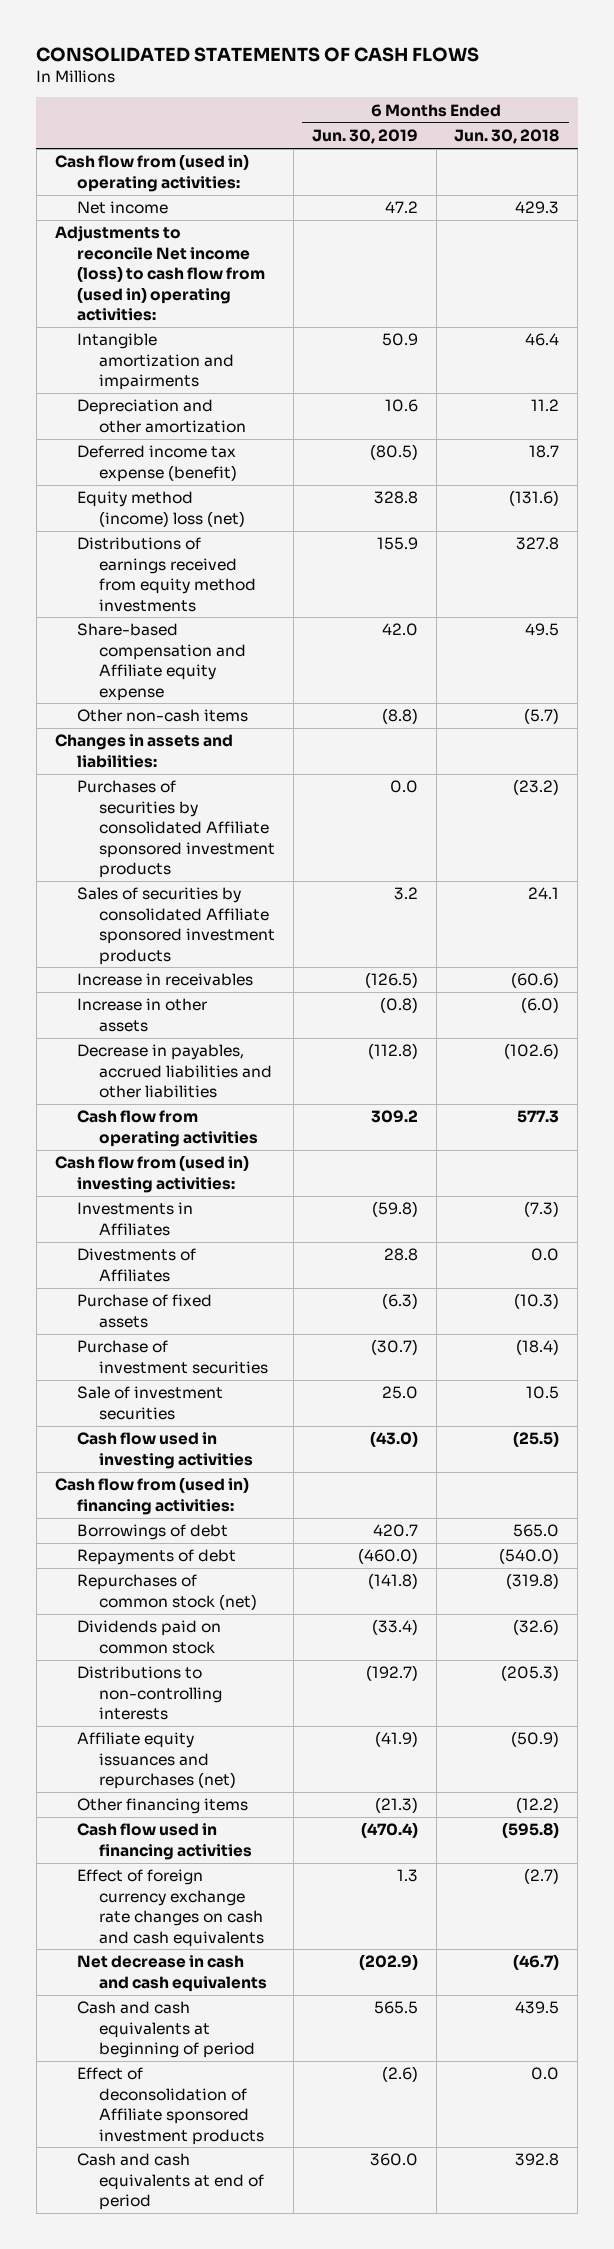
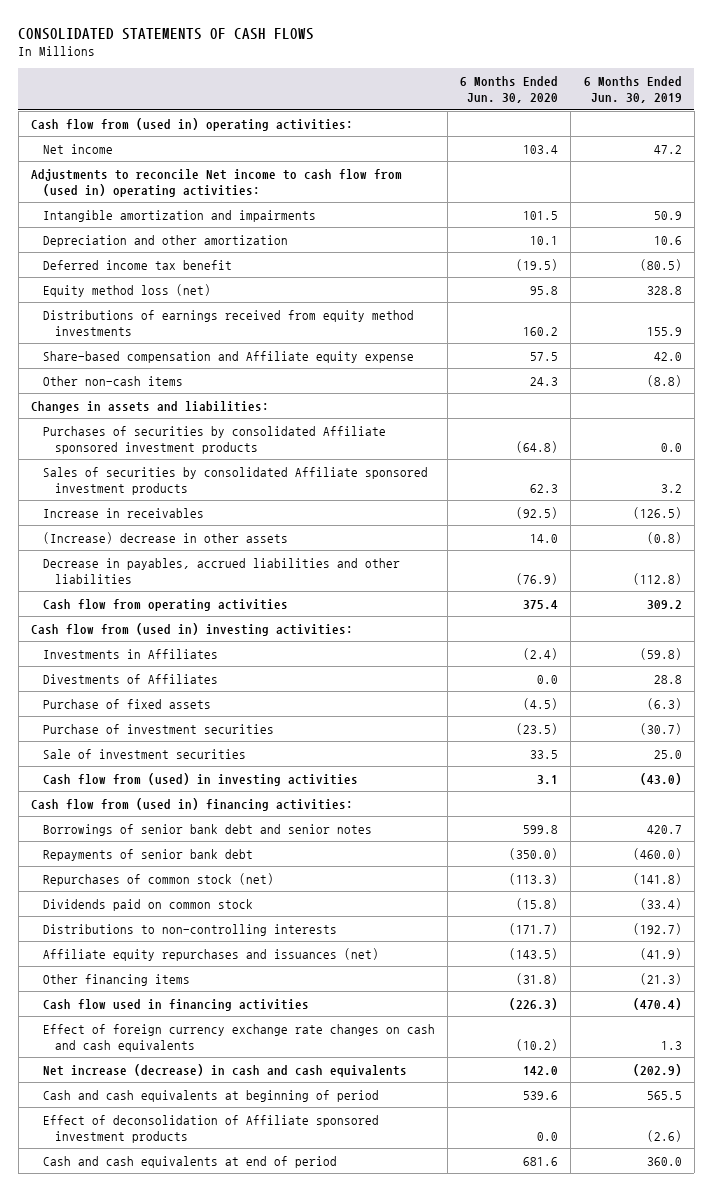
[454,129,560,145] Jun. 30, 2018 -> none
none -> [460,76,559,103] 6 Months Ended Jun. 30, 2020
[54,226,265,321] Adjustments to reconcile Net income (loss) to cash flow from (used in) operating activities: -> [30,168,402,197] Adjustments to reconcile Net income to cash flow from (used in) operating activities:
[76,445,237,482] Deferred income tax expense (benefit) -> [42,259,232,270] Deferred income tax benefit
[76,491,245,527] Equity method (income) loss (net) -> [42,283,211,297] Equity method loss (net)
[76,998,207,1032] Increase in other assets -> [42,531,288,544] (Increase) decrease in other assets
[76,1432,253,1469] Cash flow used in investing activities -> [42,772,358,786] Cash flow from (used) in investing activities
[76,1524,228,1541] Borrowings of debt -> [42,823,372,836] Borrowings of senior bank debt and senior notes
[76,1549,236,1566] Repayments of debt -> [42,848,253,861] Repayments of senior bank debt
[76,1732,236,1790] Affiliate equity issuances and repurchases (net) -> [42,947,379,961] Affiliate equity repurchases and issuances (net)
[76,1955,267,1992] Net decrease in cash and cash equivalents -> [42,1063,407,1077] Net increase (decrease) in cash and cash equivalents

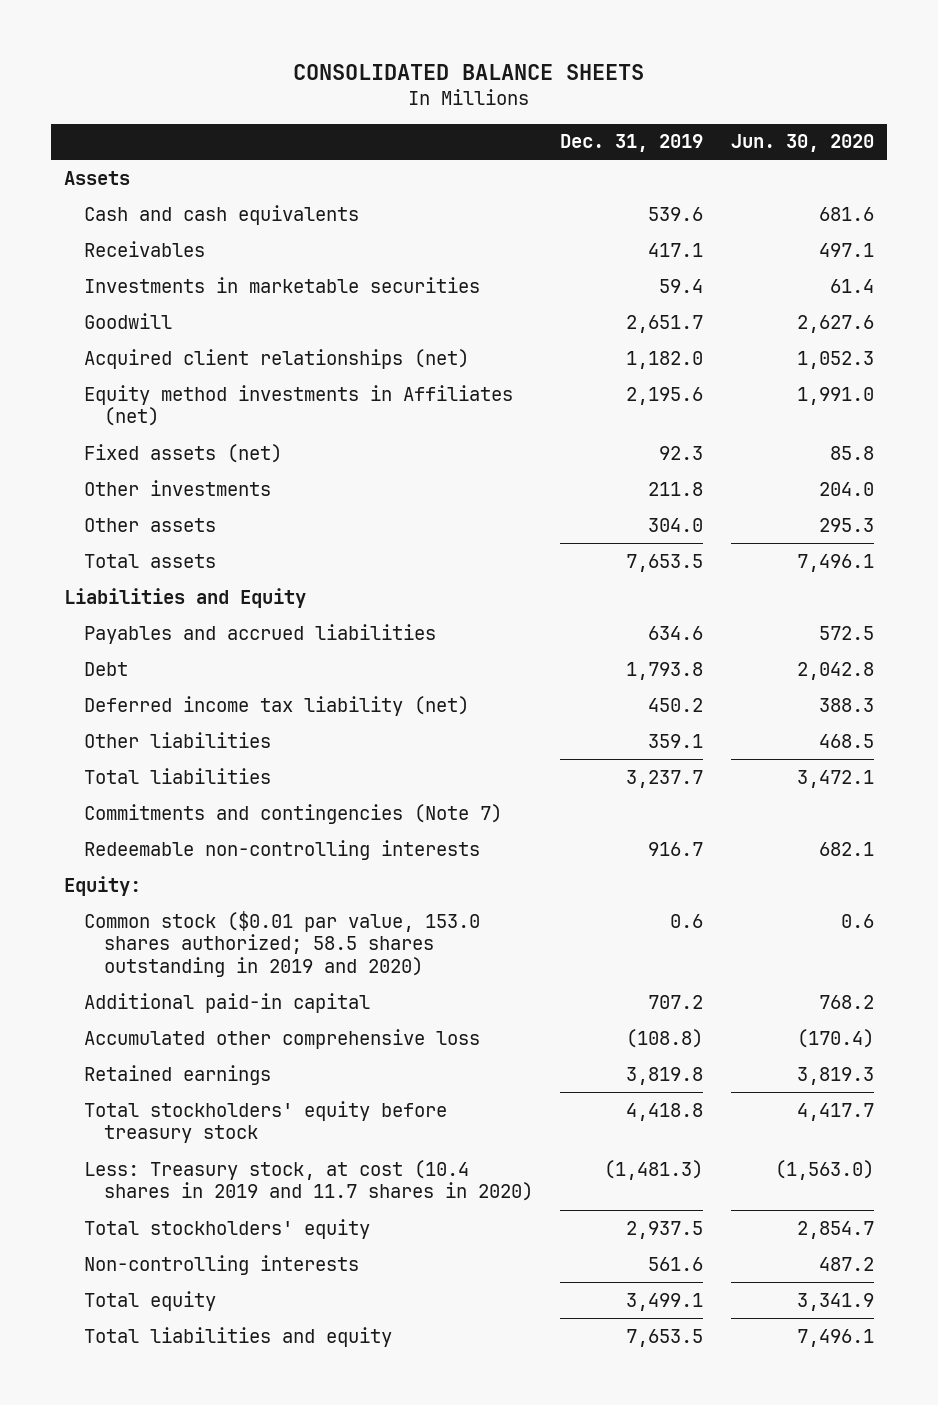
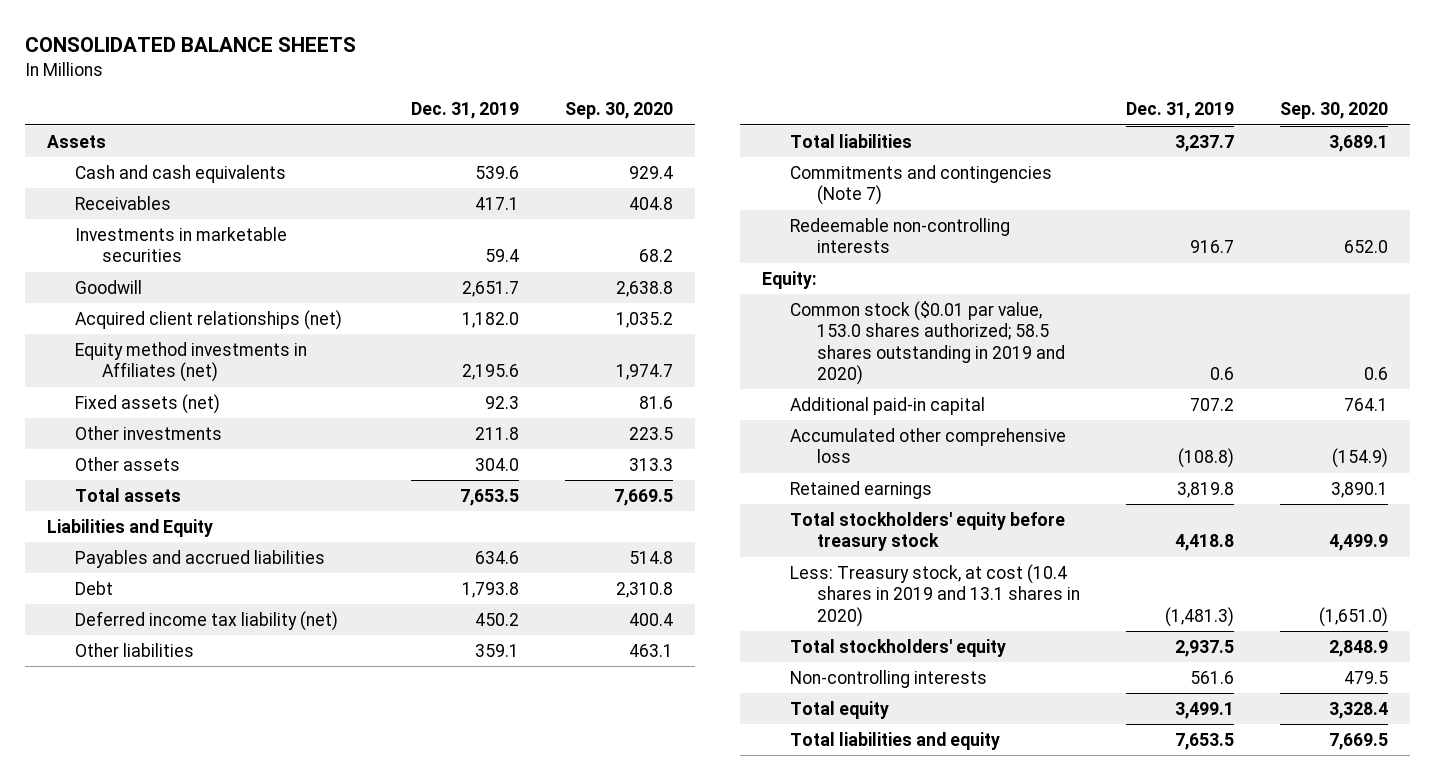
[730,134,874,153] Jun. 30, 2020 -> none
none -> [564,102,673,120] Sep. 30, 2020
[84,1159,534,1202] Less: Treasury stock, at cost (10.4 shares in 2019 and 11.7 shares in 2020) -> [789,563,1081,627] Less: Treasury stock, at cost (10.4 shares in 2019 and 13.1 shares in 2020)

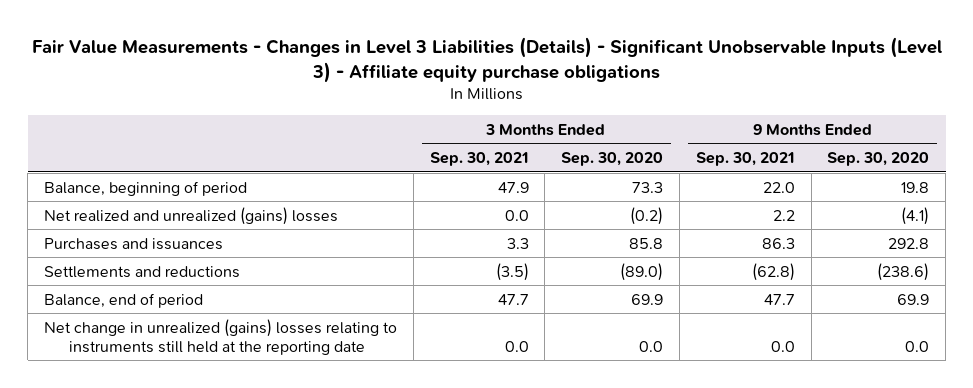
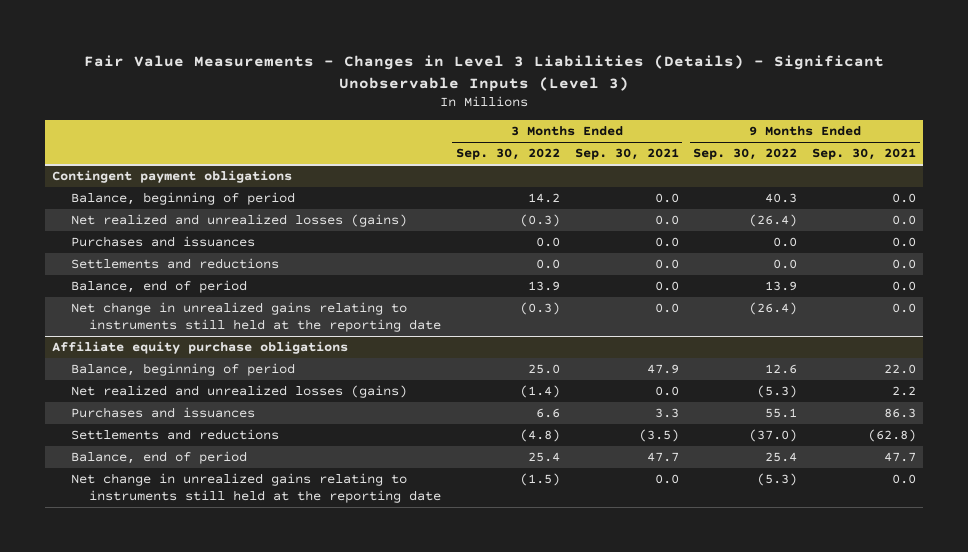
[31,36,942,83] Fair Value Measurements - Changes in Level 3 Liabilities (Details) - Significant Unobservable Inputs (Level 3) - Affiliate equity purchase obligations -> [84,55,885,92] Fair Value Measurements - Changes in Level 3 Liabilities (Details) - Significant Unobservable Inputs (Level 3)
[561,152,664,167] Sep. 30, 2020 -> none
[827,152,930,167] Sep. 30, 2020 -> none
none -> [455,148,560,161] Sep. 30, 2022
none -> [693,148,798,161] Sep. 30, 2022
none -> [52,170,293,184] Contingent payment obligations
none -> [70,192,295,206] Balance, beginning of period
none -> [70,214,407,228] Net realized and unrealized losses (gains)
none -> [70,236,255,248] Purchases and issuances
none -> [70,258,279,270] Settlements and reductions
none -> [70,280,247,294] Balance, end of period
none -> [70,302,442,333] Net change in unrealized gains relating to instruments still held at the reporting date
none -> [52,341,349,355] Affiliate equity purchase obligations
[44,206,339,225] Net realized and unrealized (gains) losses -> [70,385,407,399] Net realized and unrealized losses (gains)
[44,318,398,355] Net change in unrealized (gains) losses relating to instruments still held at the reporting date -> [70,473,442,504] Net change in unrealized gains relating to instruments still held at the reporting date

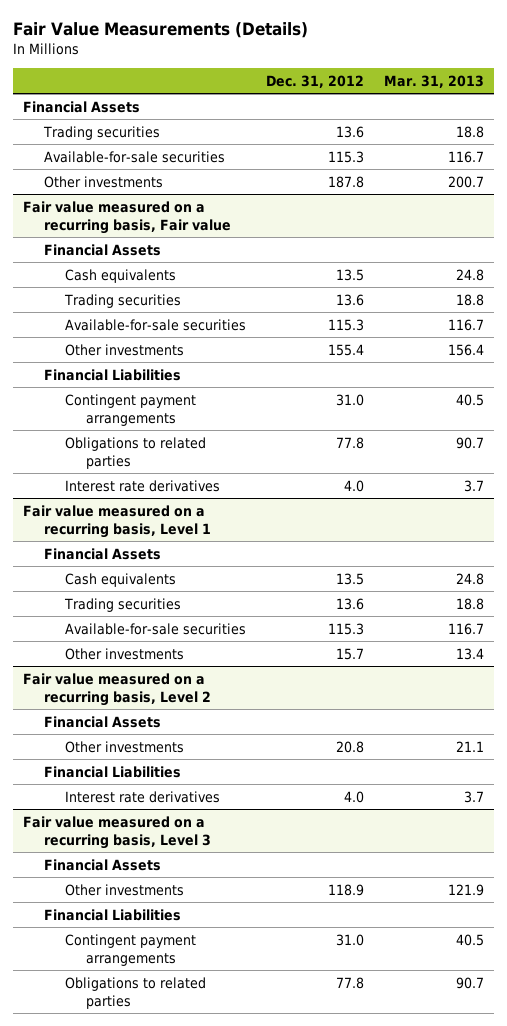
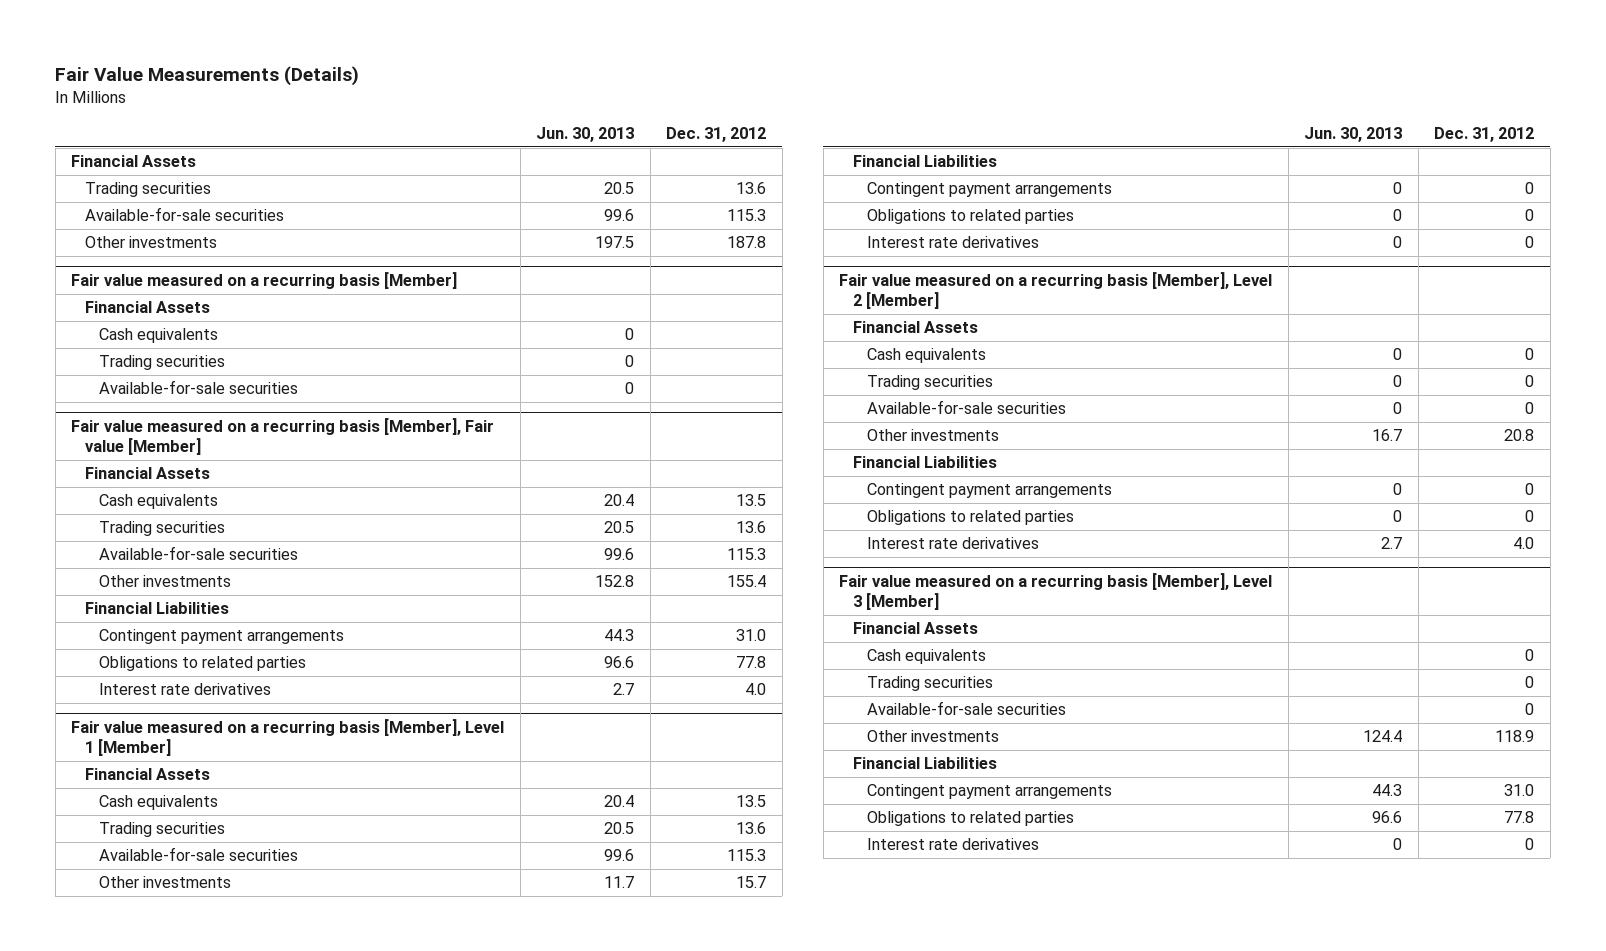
[383,74,484,88] Mar. 31, 2013 -> none
none -> [536,126,635,142] Jun. 30, 2013
[23,200,232,234] Fair value measured on a recurring basis, Fair value -> [71,271,458,289] Fair value measured on a recurring basis [Member]
none -> [99,328,219,344] Cash equivalents
none -> [99,355,226,371] Trading securities
none -> [99,380,299,395] Available-for-sale securities
none -> [71,417,495,456] Fair value measured on a recurring basis [Member], Fair value [Member]
none -> [85,467,211,480] Financial Assets
[23,504,212,538] Fair value measured on a recurring basis, Level 1 -> [71,718,505,757] Fair value measured on a recurring basis [Member], Level 1 [Member]
none -> [853,155,998,168] Financial Liabilities
none -> [866,182,1112,198] Contingent payment arrangements
none -> [866,209,1074,225] Obligations to related parties
none -> [866,236,1039,249] Interest rate derivatives
[23,672,212,706] Fair value measured on a recurring basis, Level 2 -> [839,271,1273,310] Fair value measured on a recurring basis [Member], Level 2 [Member]
none -> [866,348,986,364] Cash equivalents
none -> [866,375,993,391] Trading securities
none -> [866,400,1066,415] Available-for-sale securities
none -> [866,483,1112,499] Contingent payment arrangements
none -> [866,510,1074,526] Obligations to related parties
[23,815,212,849] Fair value measured on a recurring basis, Level 3 -> [839,572,1273,611] Fair value measured on a recurring basis [Member], Level 3 [Member]
none -> [866,649,986,665] Cash equivalents
none -> [866,676,993,692] Trading securities
none -> [866,701,1066,716] Available-for-sale securities
none -> [866,838,1039,851] Interest rate derivatives

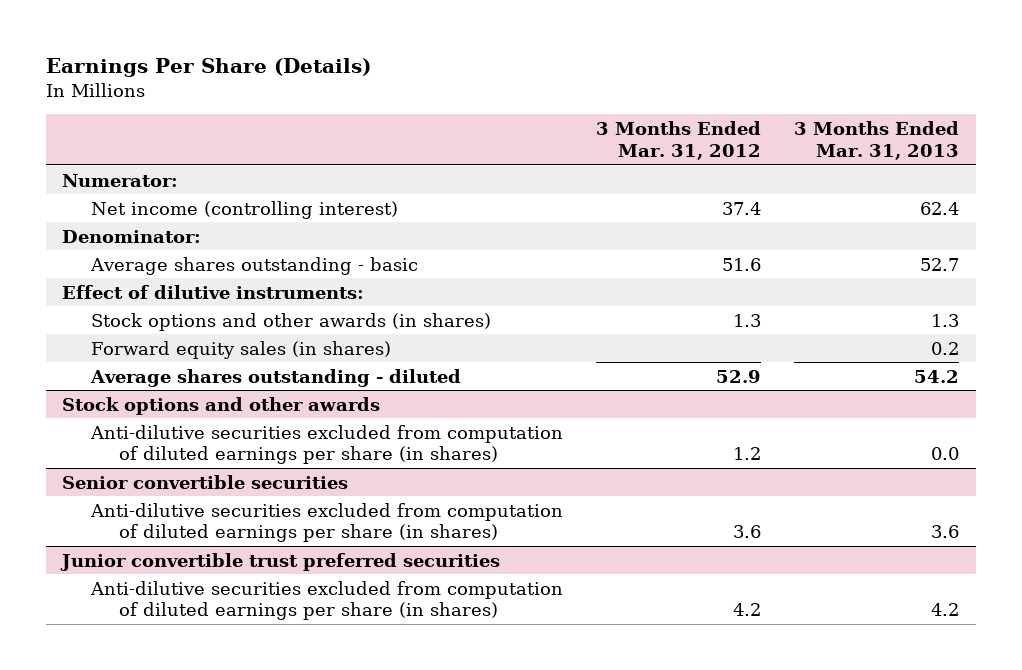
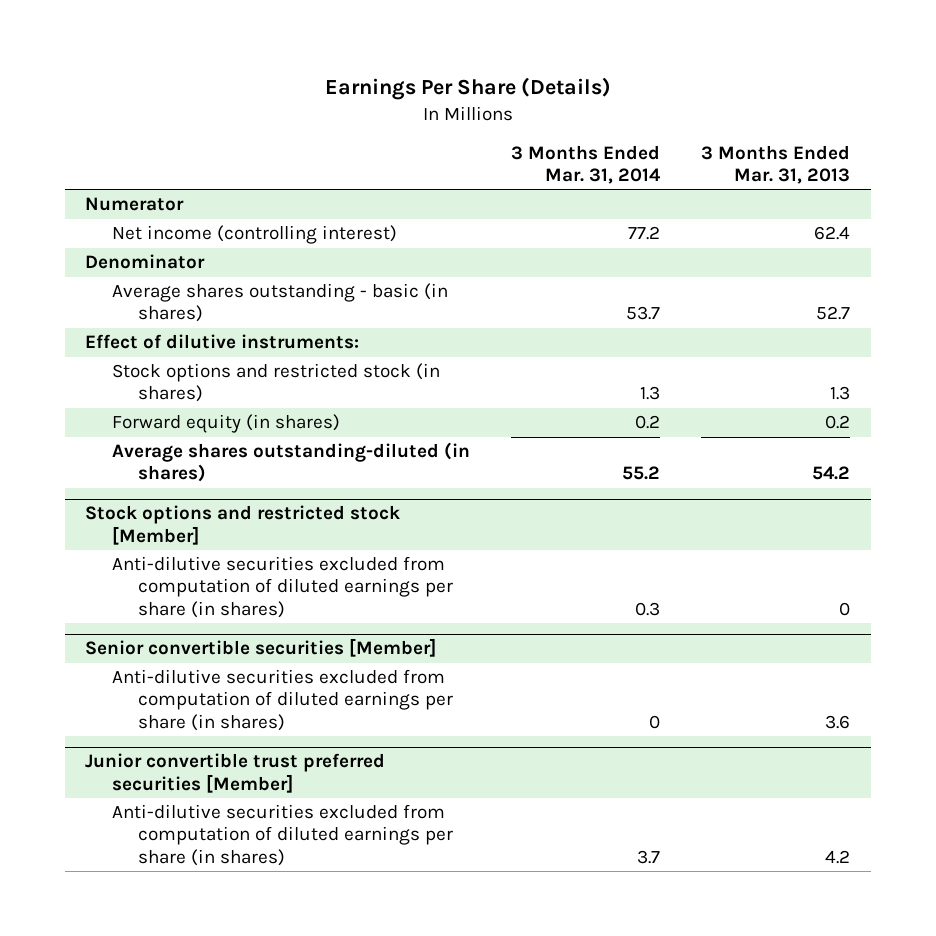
[595,121,761,160] 3 Months Ended Mar. 31, 2012 -> none
none -> [511,144,662,184] 3 Months Ended Mar. 31, 2014
[62,173,179,187] Numerator: -> [85,197,185,212] Numerator
[62,229,202,243] Denominator: -> [85,254,206,270] Denominator
[89,256,418,275] Average shares outstanding - basic -> [111,283,448,323] Average shares outstanding - basic (in shares)
[62,396,381,415] Stock options and other awards -> none
[90,312,491,331] Stock options and other awards (in shares) -> [111,363,440,403] Stock options and restricted stock (in shares)
[90,340,391,359] Forward equity sales (in shares) -> [111,414,340,434] Forward equity (in shares)
[89,368,461,387] Average shares outstanding - diluted -> [111,442,470,483] Average shares outstanding-diluted (in shares)
none -> [85,505,401,545] Stock options and restricted stock [Member]
[931,447,960,461] 0.0 -> [839,601,851,616] 0
[62,474,349,489] Senior convertible securities -> [85,638,437,658] Senior convertible securities [Member]
[60,552,501,571] Junior convertible trust preferred securities -> [85,753,386,793] Junior convertible trust preferred securities [Member]

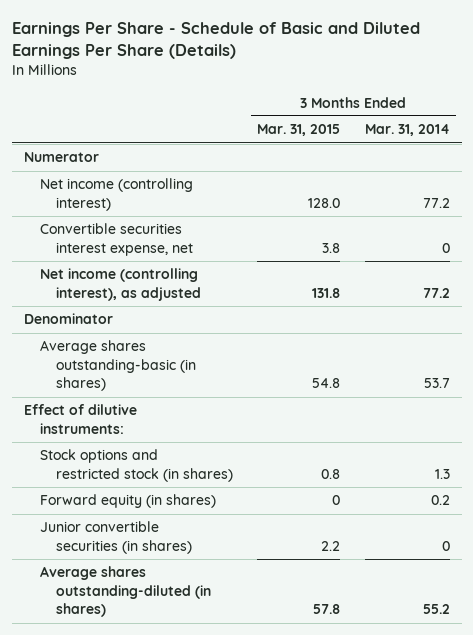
[324,77,611,101] Earnings Per Share (Details) -> [11,21,420,59] Earnings Per Share - Schedule of Basic and Diluted Earnings Per Share (Details)
[701,144,851,184] 3 Months Ended Mar. 31, 2013 -> none
none -> [257,124,341,137] Mar. 31, 2015
none -> [39,223,193,256] Convertible securities interest expense, net
none -> [39,268,201,301] Net income (controlling interest), as adjusted
[111,283,448,323] Average shares outstanding - basic (in shares) -> [39,340,196,392] Average shares outstanding-basic (in shares)
none -> [39,521,192,554] Junior convertible securities (in shares)
[85,505,401,545] Stock options and restricted stock [Member] -> none
[111,556,453,618] Anti-dilutive securities excluded from computation of diluted earnings per share (in shares) -> none
[85,638,437,658] Senior convertible securities [Member] -> none
[111,669,453,731] Anti-dilutive securities excluded from computation of diluted earnings per share (in shares) -> none
[85,753,386,793] Junior convertible trust preferred securities [Member] -> none
[111,804,453,866] Anti-dilutive securities excluded from computation of diluted earnings per share (in shares) -> none

